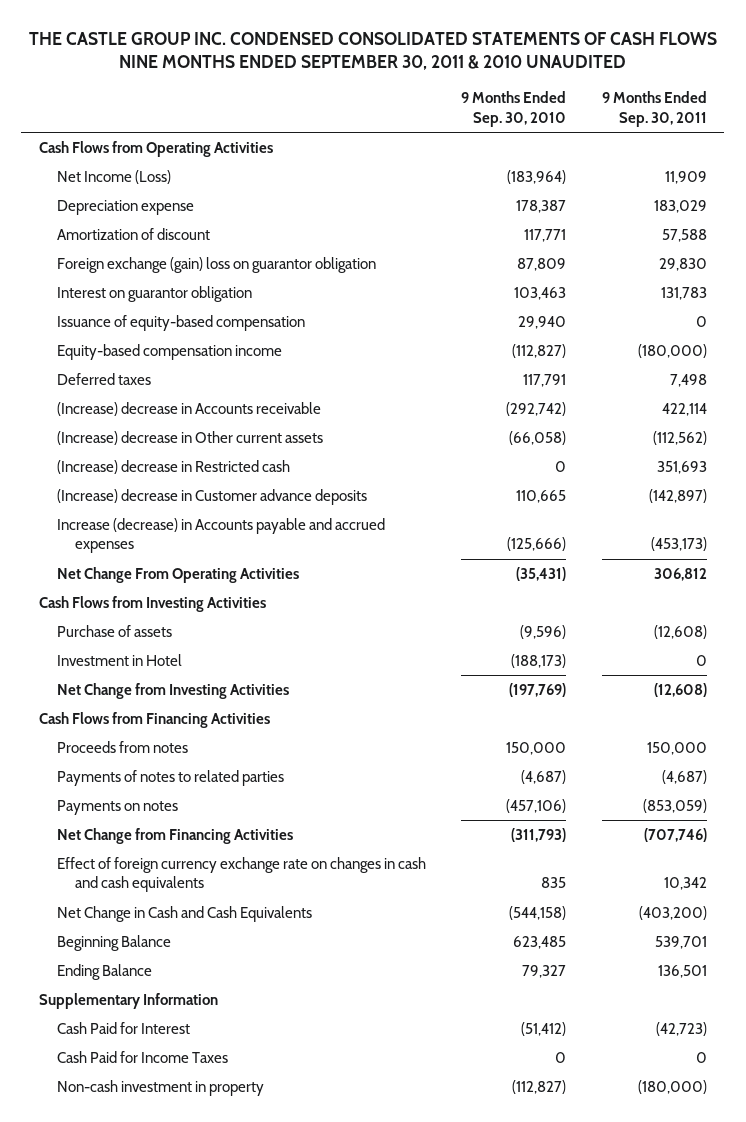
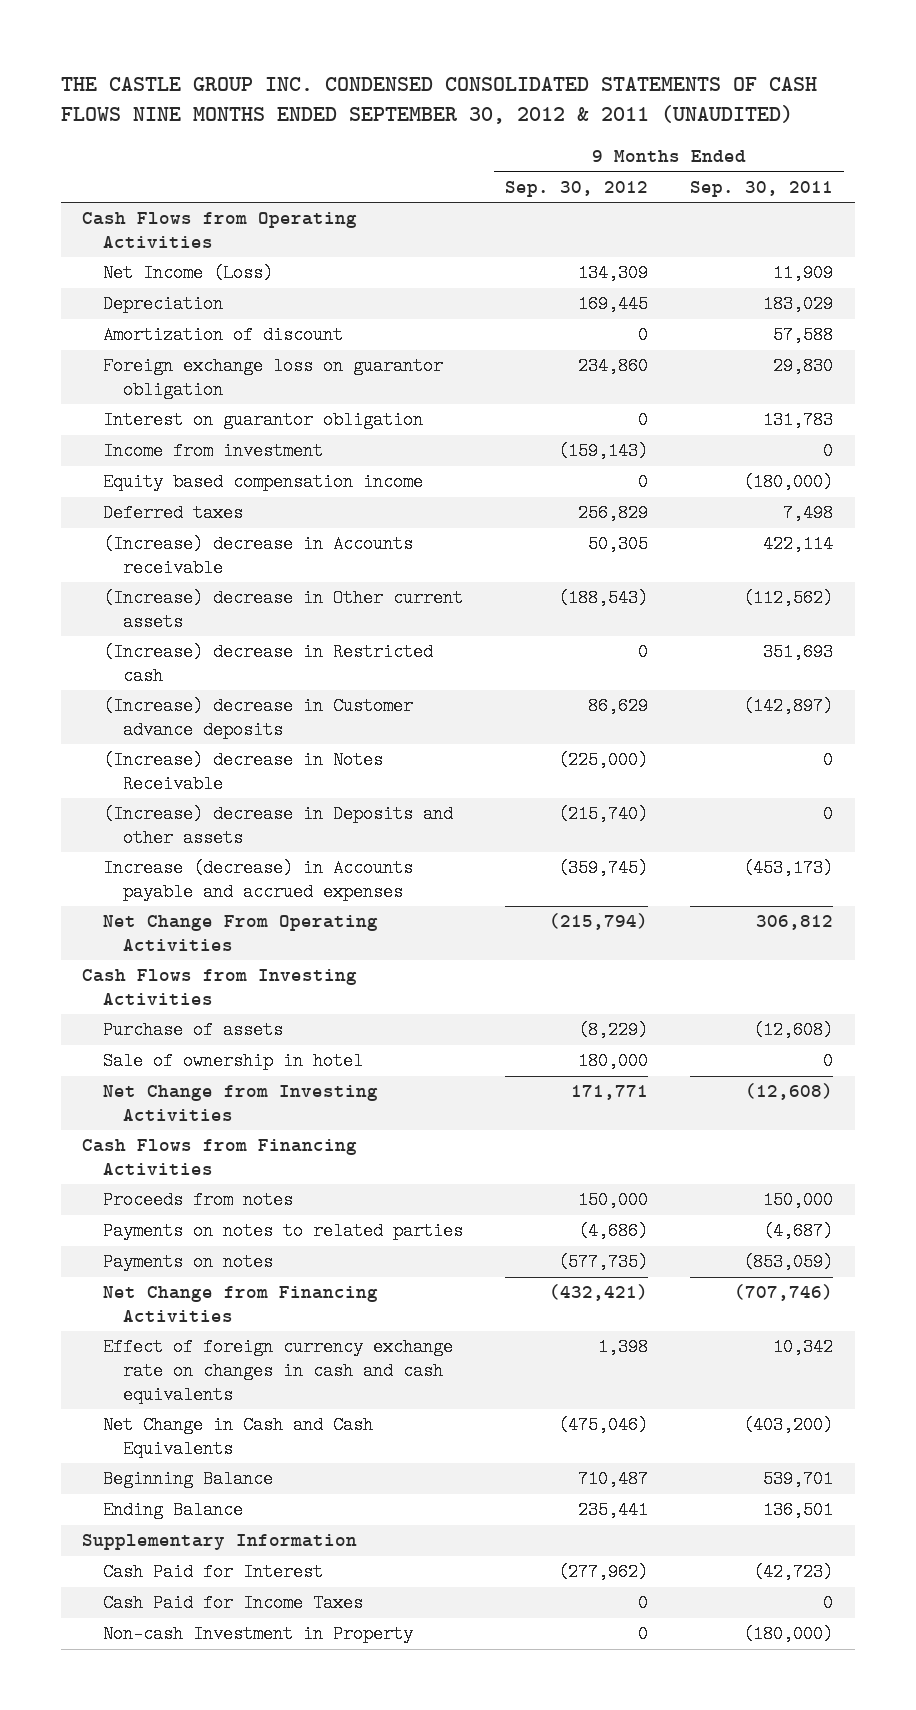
[28,31,717,71] THE CASTLE GROUP INC. CONDENSED CONSOLIDATED STATEMENTS OF CASH FLOWS NINE MONTHS ENDED SEPTEMBER 30, 2011 & 2010 UNAUDITED -> [60,77,817,125] THE CASTLE GROUP INC. CONDENSED CONSOLIDATED STATEMENTS OF CASH FLOWS NINE MONTHS ENDED SEPTEMBER 30, 2012 & 2011 (UNAUDITED)
[461,91,567,127] 9 Months Ended Sep. 30, 2010 -> none
none -> [505,180,649,197] Sep. 30, 2012
[56,199,194,215] Depreciation expense -> [102,295,223,314] Depreciation
[56,256,376,273] Foreign exchange (gain) loss on guarantor obligation -> [102,357,443,399] Foreign exchange loss on guarantor obligation
[56,343,282,360] Equity-based compensation income -> none
none -> [102,442,323,461] Income from investment
[56,314,305,331] Issuance of equity-based compensation -> [102,473,423,492] Equity based compensation income
[695,315,707,327] 0 -> [743,473,834,492] (180,000)
none -> [102,751,383,793] (Increase) decrease in Notes Receivable
none -> [102,805,453,847] (Increase) decrease in Deposits and other assets
[56,653,182,666] Investment in Hotel -> [102,1052,363,1071] Sale of ownership in hotel
[56,769,284,786] Payments of notes to related parties -> [102,1222,463,1241] Payments on notes to related parties
[56,1079,264,1096] Non-cash investment in property -> [102,1625,413,1644] Non-cash Investment in Property

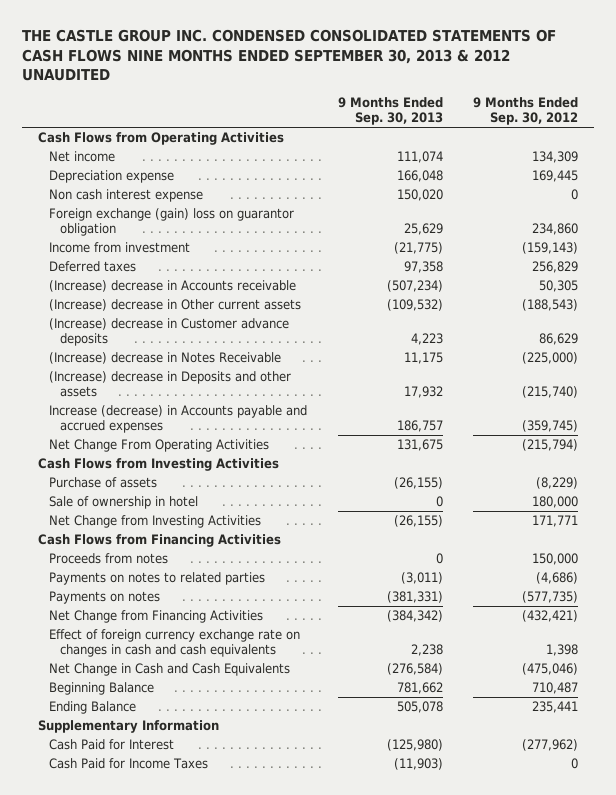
[60,77,817,125] THE CASTLE GROUP INC. CONDENSED CONSOLIDATED STATEMENTS OF CASH FLOWS NINE MONTHS ENDED SEPTEMBER 30, 2012 & 2011 (UNAUDITED) -> [22,29,557,82] THE CASTLE GROUP INC. CONDENSED CONSOLIDATED STATEMENTS OF CASH FLOWS NINE MONTHS ENDED SEPTEMBER 30, 2013 & 2012 UNAUDITED
[690,180,834,197] Sep. 30, 2011 -> none
none -> [337,96,443,126] 9 Months Ended Sep. 30, 2013
[102,326,343,345] Amortization of discount -> none
[102,411,423,430] Interest on guarantor obligation -> none
[102,264,273,283] Net Income (Loss) -> [48,151,115,163] Net income
[102,295,223,314] Depreciation -> [48,170,174,184] Depreciation expense
none -> [48,189,203,203] Non cash interest expense
[102,357,443,399] Foreign exchange loss on guarantor obligation -> [48,208,294,237] Foreign exchange (gain) loss on guarantor obligation
[102,473,423,492] Equity based compensation income -> none
[102,643,433,685] (Increase) decrease in Restricted cash -> none
[102,1625,413,1644] Non-cash Investment in Property -> none

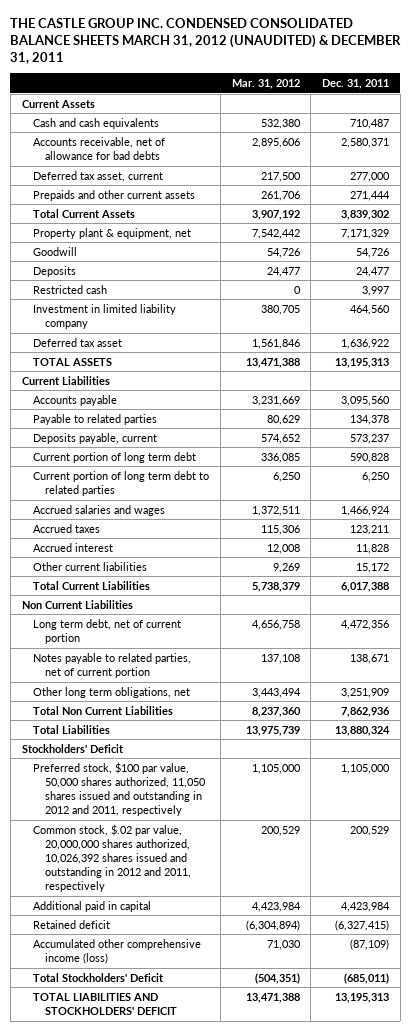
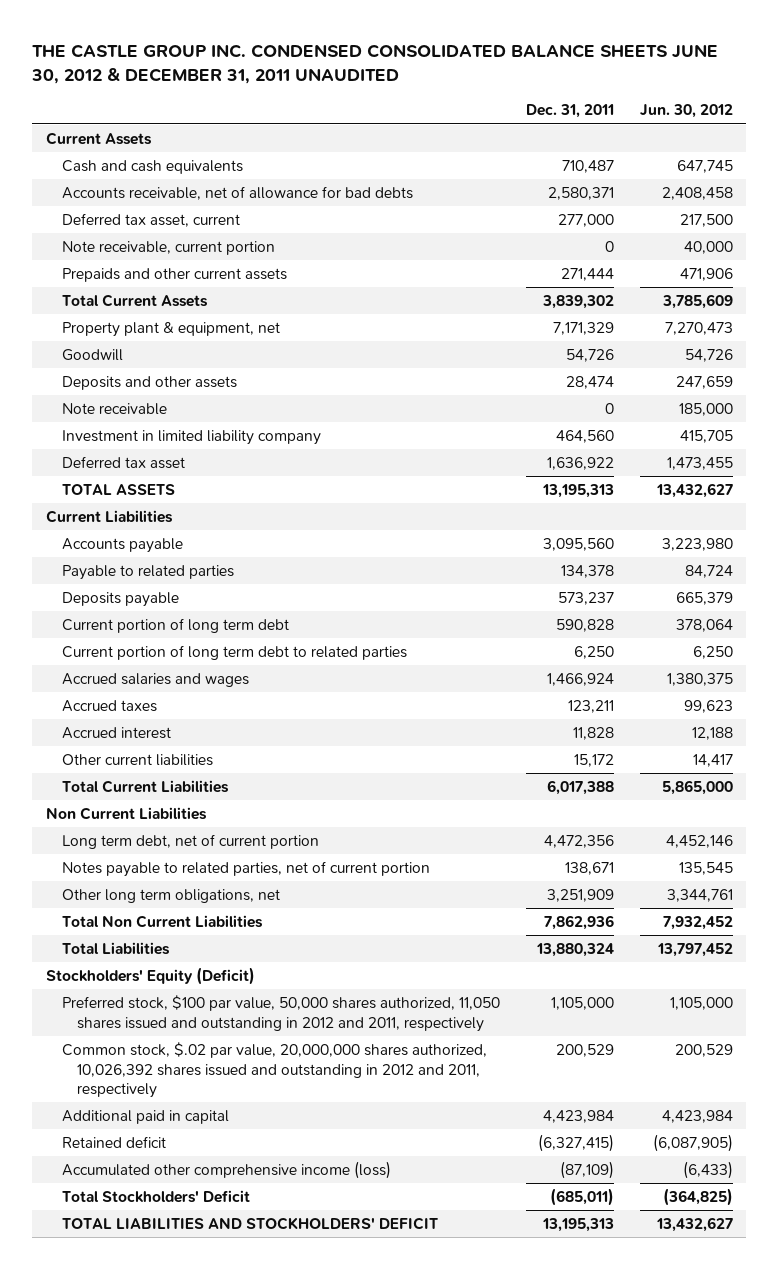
[10,17,402,65] THE CASTLE GROUP INC. CONDENSED CONSOLIDATED BALANCE SHEETS MARCH 31, 2012 (UNAUDITED) & DECEMBER 31, 2011 -> [31,43,719,84] THE CASTLE GROUP INC. CONDENSED CONSOLIDATED BALANCE SHEETS JUNE 30, 2012 & DECEMBER 31, 2011 UNAUDITED
[231,79,300,90] Mar. 31, 2012 -> none
none -> [639,104,733,119] Jun. 30, 2012
none -> [61,240,275,255] Note receivable, current portion
[33,284,108,294] Restricted cash -> none
[33,265,77,277] Deposits -> [61,375,237,390] Deposits and other assets
[356,266,390,277] 24,477 -> [565,375,614,389] 28,474
none -> [61,402,167,415] Note receivable
[33,432,158,444] Deposits payable, current -> [61,591,179,607] Deposits payable
[21,743,124,753] Stockholders' Deficit -> [45,966,255,985] Stockholders' Equity (Deficit)

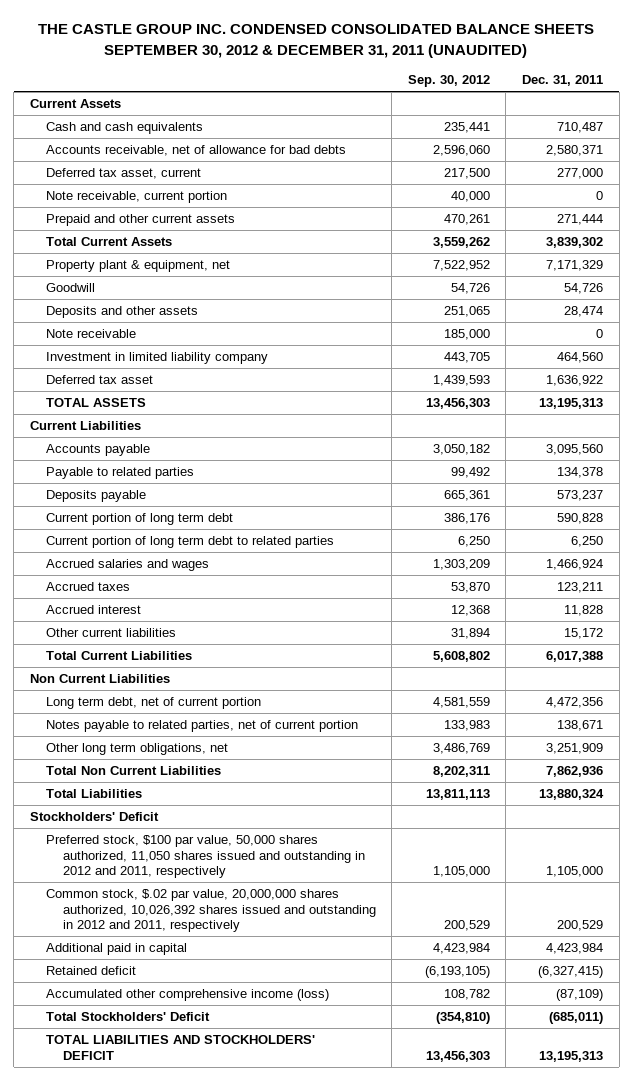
[31,43,719,84] THE CASTLE GROUP INC. CONDENSED CONSOLIDATED BALANCE SHEETS JUNE 30, 2012 & DECEMBER 31, 2011 UNAUDITED -> [38,24,595,58] THE CASTLE GROUP INC. CONDENSED CONSOLIDATED BALANCE SHEETS SEPTEMBER 30, 2012 & DECEMBER 31, 2011 (UNAUDITED)
[639,104,733,119] Jun. 30, 2012 -> none
none -> [407,75,490,88] Sep. 30, 2012
[61,267,287,282] Prepaids and other current assets -> [46,214,236,227] Prepaid and other current assets
[45,966,255,985] Stockholders' Equity (Deficit) -> [29,812,159,822] Stockholders' Deficit

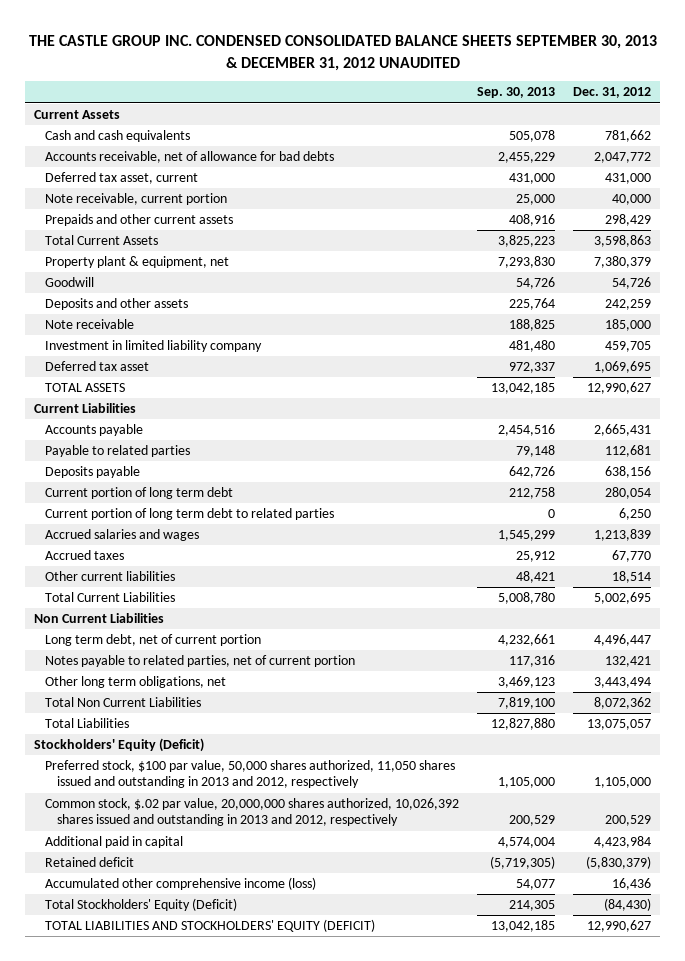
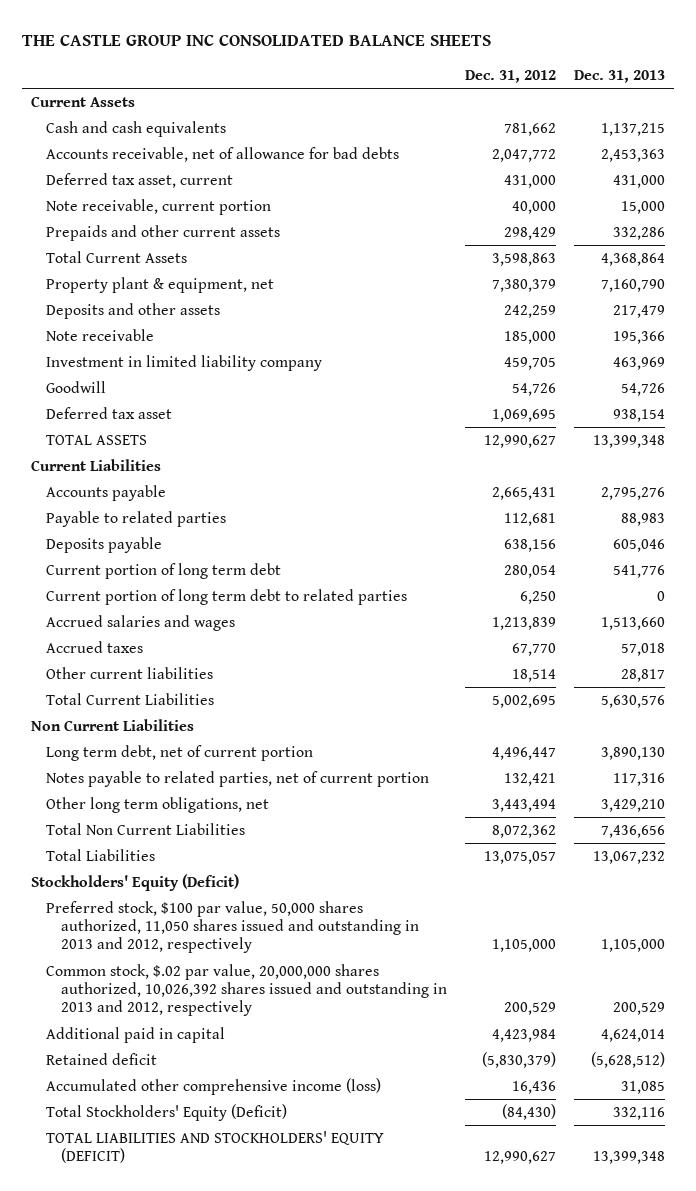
[28,35,657,71] THE CASTLE GROUP INC. CONDENSED CONSOLIDATED BALANCE SHEETS SEPTEMBER 30, 2013 & DECEMBER 31, 2012 UNAUDITED -> [22,35,492,47] THE CASTLE GROUP INC CONSOLIDATED BALANCE SHEETS
[477,87,556,99] Sep. 30, 2013 -> none
none -> [573,69,665,83] Dec. 31, 2013
[45,277,95,288] Goodwill -> [46,380,107,393] Goodwill

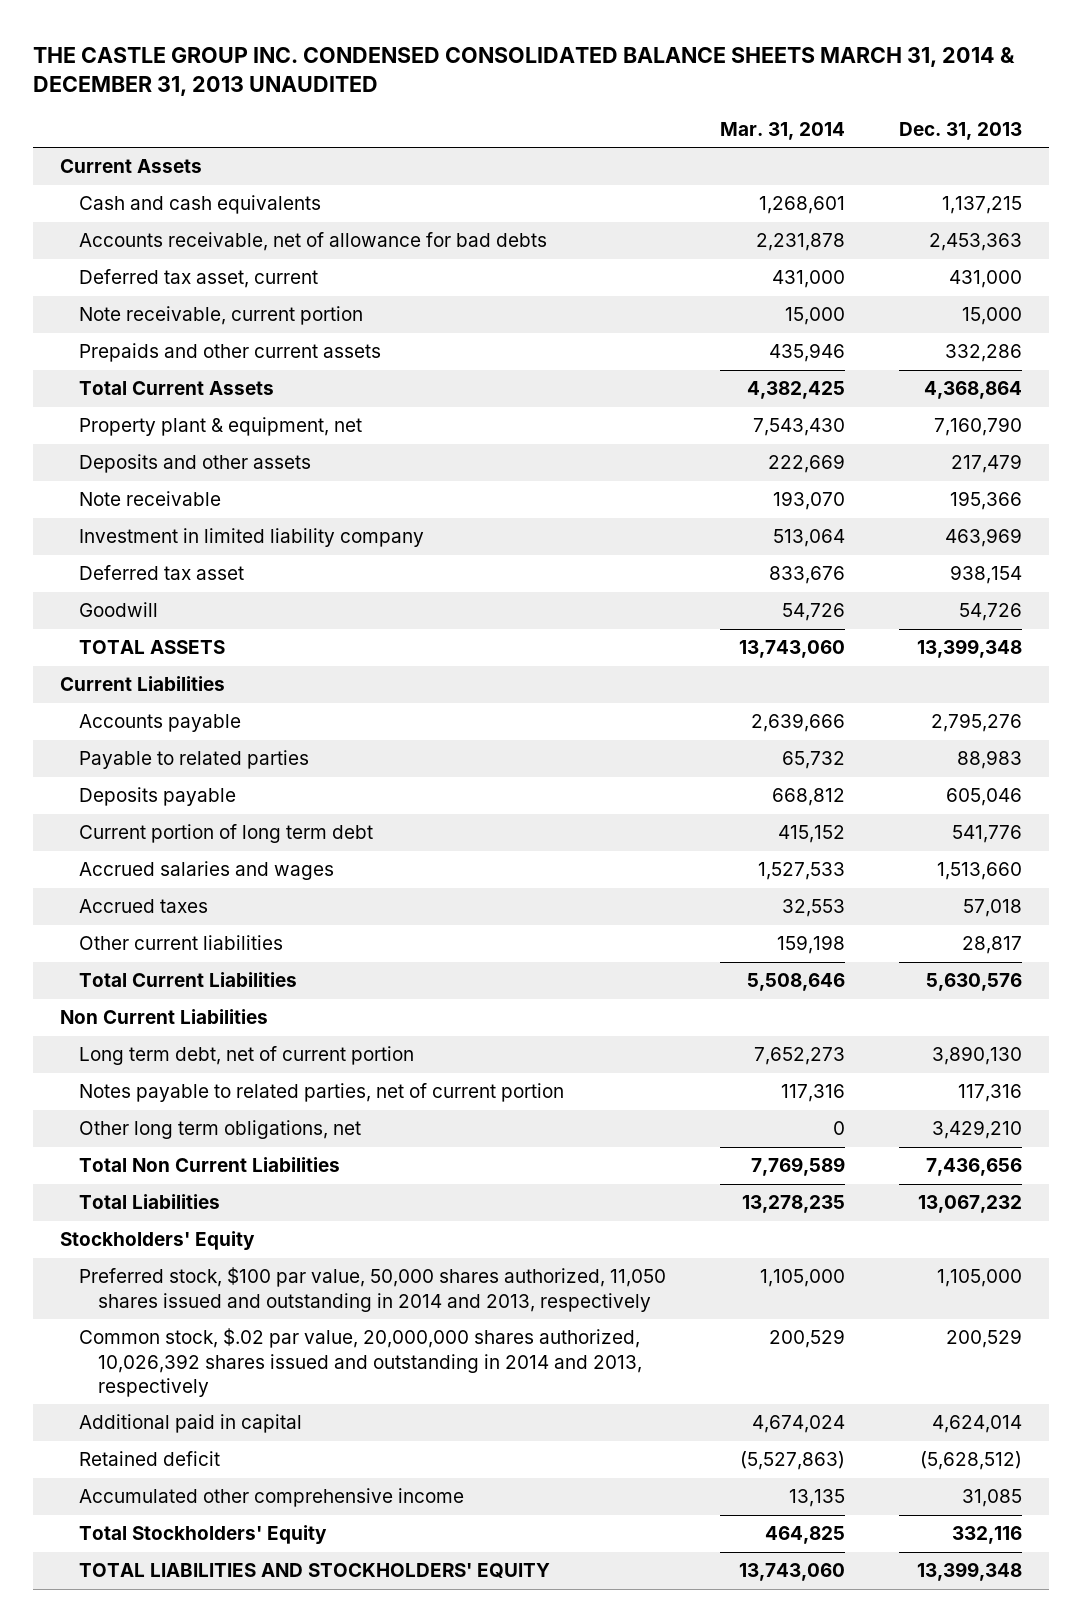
[22,35,492,47] THE CASTLE GROUP INC CONSOLIDATED BALANCE SHEETS -> [33,46,1016,96] THE CASTLE GROUP INC. CONDENSED CONSOLIDATED BALANCE SHEETS MARCH 31, 2014 & DECEMBER 31, 2013 UNAUDITED
[464,69,556,83] Dec. 31, 2012 -> none
none -> [720,121,846,140] Mar. 31, 2014
[46,380,107,393] Goodwill -> [79,602,159,618] Goodwill
[46,588,408,605] Current portion of long term debt to related parties -> none
[31,873,240,891] Stockholders' Equity (Deficit) -> [60,1231,256,1251] Stockholders' Equity
[46,900,419,954] Preferred stock, $100 par value, 50,000 shares authorized, 11,050 shares issued and outstanding in 2013 and 2012, respectively -> [79,1267,667,1312] Preferred stock, $100 par value, 50,000 shares authorized, 11,050 shares issued and outstanding in 2014 and 2013, respectively
[46,963,447,1017] Common stock, $.02 par value, 20,000,000 shares authorized, 10,026,392 shares issued and outstanding in 2013 and 2012, respectively -> [79,1328,643,1397] Common stock, $.02 par value, 20,000,000 shares authorized, 10,026,392 shares issued and outstanding in 2014 and 2013, respectively
[46,1077,382,1095] Accumulated other comprehensive income (loss) -> [79,1488,465,1508] Accumulated other comprehensive income
[46,1103,288,1121] Total Stockholders' Equity (Deficit) -> [79,1525,328,1545] Total Stockholders' Equity
[46,1130,385,1164] TOTAL LIABILITIES AND STOCKHOLDERS' EQUITY (DEFICIT) -> [79,1563,551,1579] TOTAL LIABILITIES AND STOCKHOLDERS' EQUITY

